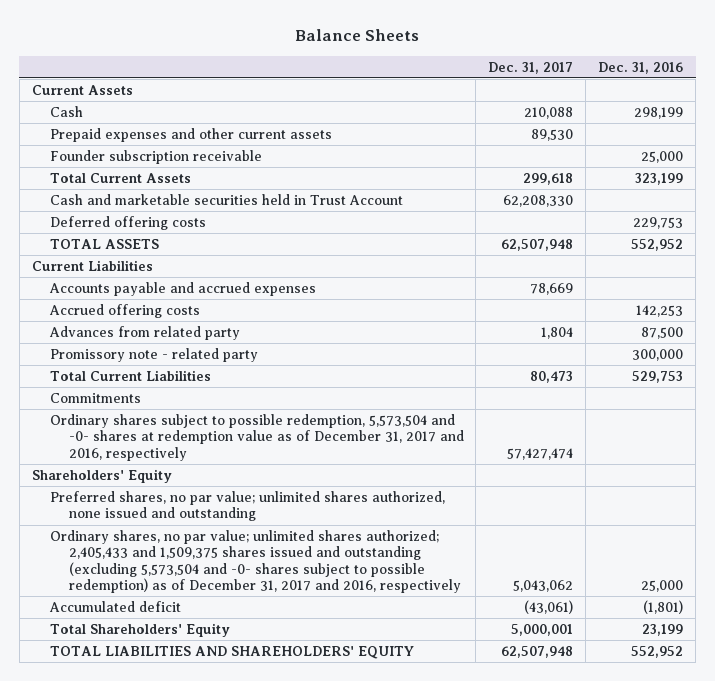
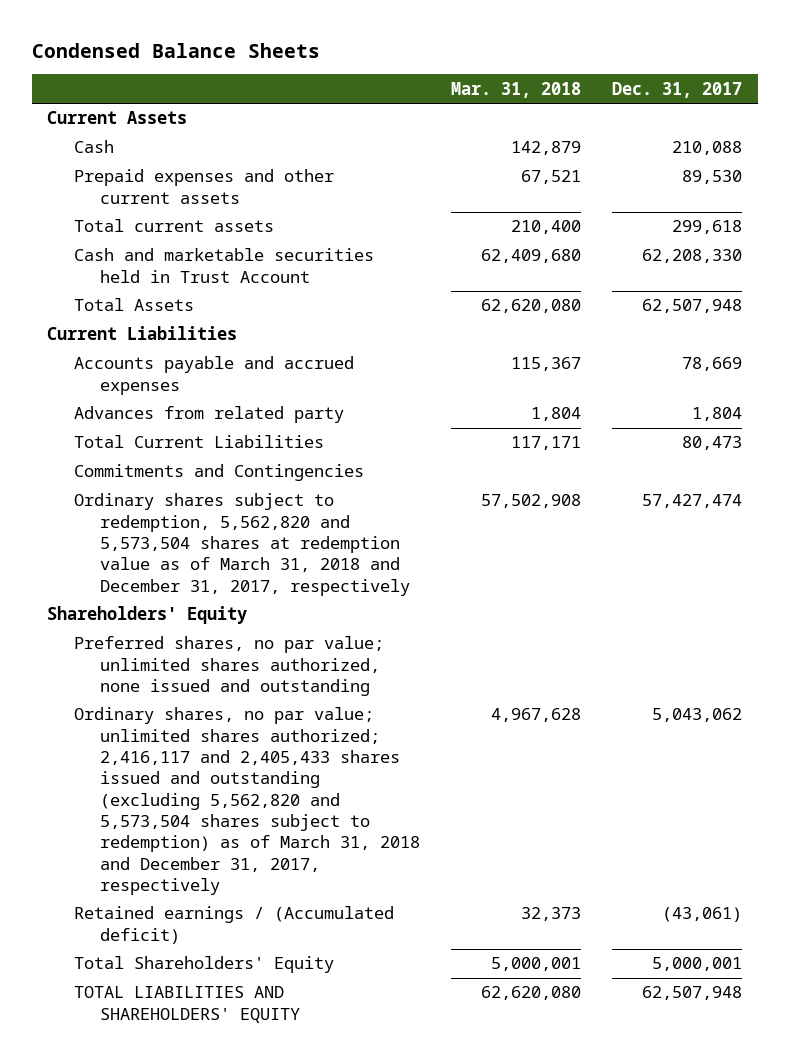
[295,29,420,42] Balance Sheets -> [31,42,320,58] Condensed Balance Sheets
[598,61,684,74] Dec. 31, 2016 -> none
none -> [451,81,582,98] Mar. 31, 2018
[50,150,263,165] Founder subscription receivable -> none
[50,173,192,184] Total Current Assets -> [73,219,274,233] Total current assets
[50,216,207,231] Deferred offering costs -> none
[50,239,160,250] TOTAL ASSETS -> [73,298,194,312] Total Assets
[49,304,201,319] Accrued offering costs -> none
[50,348,259,363] Promissory note - related party -> none
[50,393,142,404] Commitments -> [73,464,364,482] Commitments and Contingencies
[50,414,464,461] Ordinary shares subject to possible redemption, 5,573,504 and -0- shares at redemption value as of December 31, 2017 and 2016, respectively -> [73,493,411,596] Ordinary shares subject to redemption, 5,562,820 and 5,573,504 shares at redemption value as of March 31, 2018 and December 31, 2017, respectively
[50,530,461,594] Ordinary shares, no par value; unlimited shares authorized; 2,405,433 and 1,509,375 shares issued and outstanding (excluding 5,573,504 and -0- shares subject to possible redemption) as of December 31, 2017 and 2016, respectively -> [73,707,421,896] Ordinary shares, no par value; unlimited shares authorized; 2,416,117 and 2,405,433 shares issued and outstanding (excluding 5,562,820 and 5,573,504 shares subject to redemption) as of March 31, 2018 and December 31, 2017, respectively
[49,601,182,613] Accumulated deficit -> [73,906,394,944] Retained earnings / (Accumulated deficit)

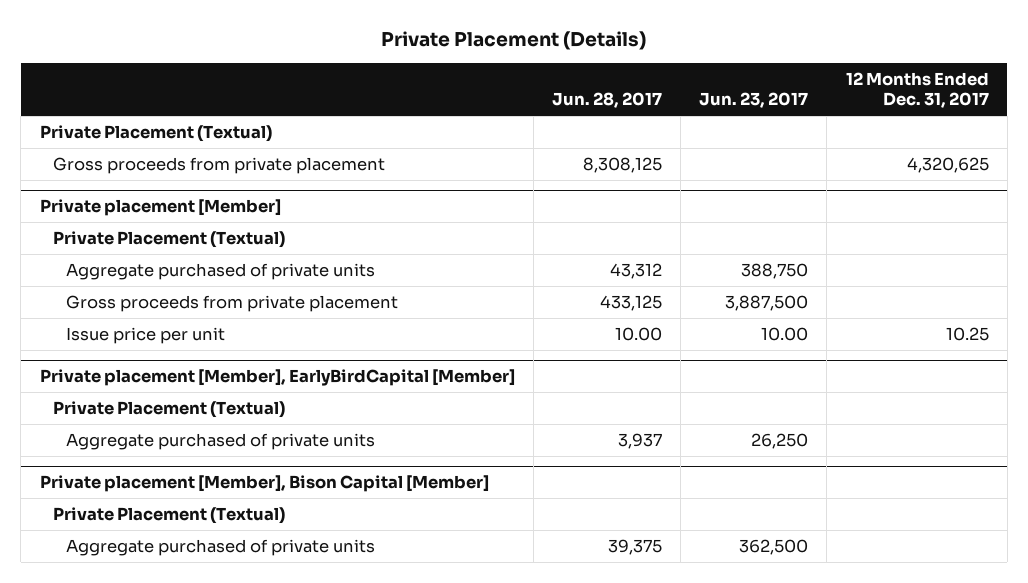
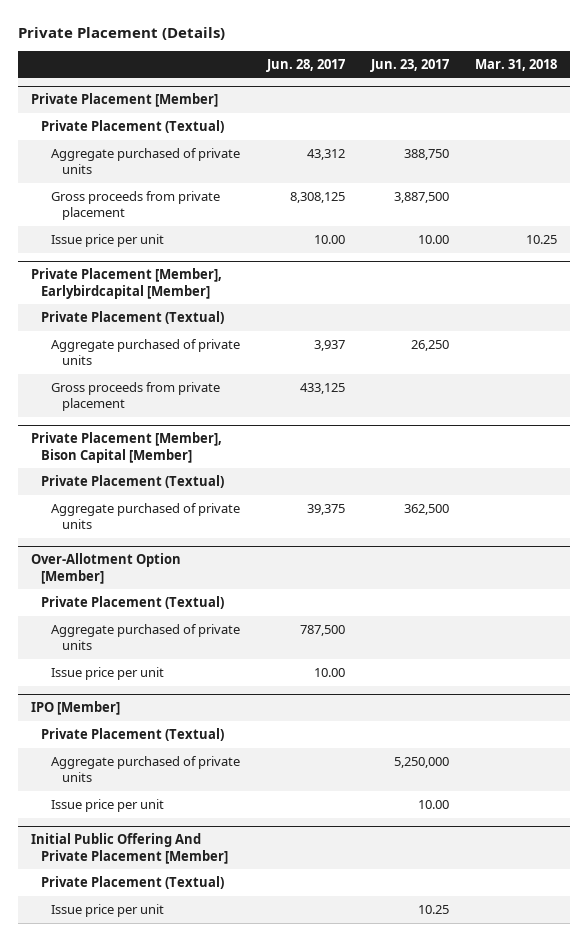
[845,71,989,109] 12 Months Ended Dec. 31, 2017 -> none
none -> [475,58,558,71] Mar. 31, 2018
[39,124,272,142] Private Placement (Textual) -> none
[53,156,386,174] Gross proceeds from private placement -> none
[39,199,281,217] Private placement [Member] -> [30,93,218,108] Private Placement [Member]
[599,294,662,311] 433,125 -> [289,191,345,203] 8,308,125
[39,369,515,387] Private placement [Member], EarlyBirdCapital [Member] -> [30,268,222,299] Private Placement [Member], Earlybirdcapital [Member]
none -> [51,381,221,412] Gross proceeds from private placement
[39,475,489,493] Private placement [Member], Bison Capital [Member] -> [30,432,222,463] Private Placement [Member], Bison Capital [Member]
none -> [30,553,181,584] Over-Allotment Option [Member]
none -> [41,595,225,609] Private Placement (Textual)
none -> [51,623,241,651] Aggregate purchased of private units
none -> [51,666,165,680] Issue price per unit
none -> [30,701,120,716] IPO [Member]
none -> [41,727,225,741] Private Placement (Textual)
none -> [51,755,241,783] Aggregate purchased of private units
none -> [51,798,165,812] Issue price per unit
none -> [30,833,229,864] Initial Public Offering And Private Placement [Member]
none -> [41,875,225,889] Private Placement (Textual)
none -> [51,903,165,917] Issue price per unit

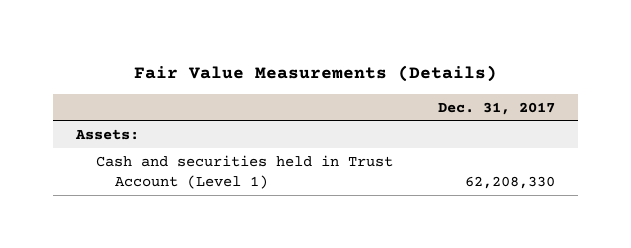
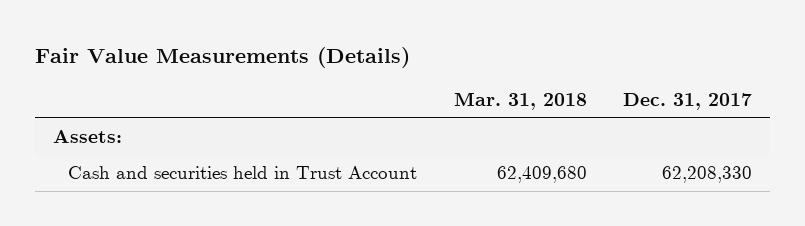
none -> [453,91,587,110] Mar. 31, 2018
[95,154,393,190] Cash and securities held in Trust Account (Level 1) -> [68,166,418,180] Cash and securities held in Trust Account

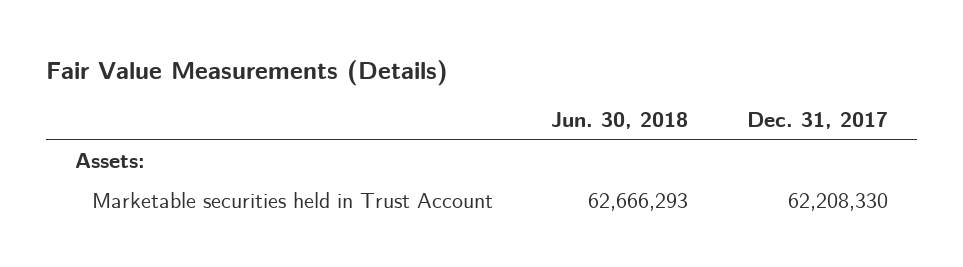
[453,91,587,110] Mar. 31, 2018 -> none
none -> [551,112,689,130] Jun. 30, 2018
[68,166,418,180] Cash and securities held in Trust Account -> [91,192,493,209] Marketable securities held in Trust Account

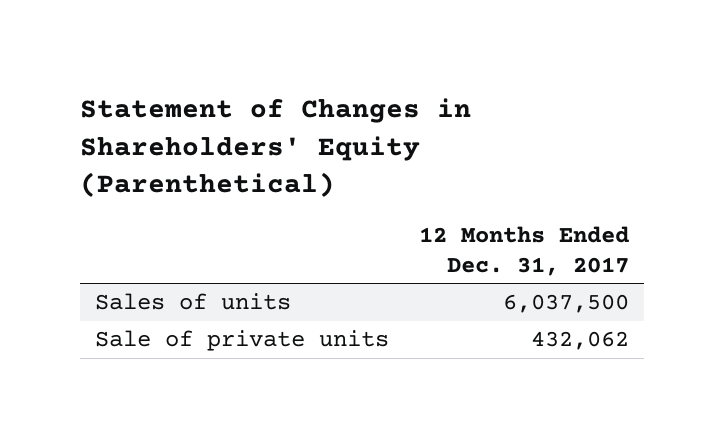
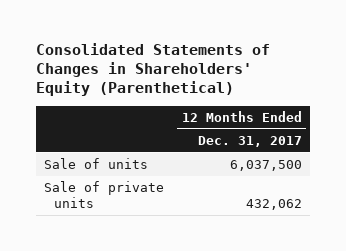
[79,98,471,198] Statement of Changes in Shareholders' Equity (Parenthetical) -> [35,42,270,97] Consolidated Statements of Changes in Shareholders' Equity (Parenthetical)
[94,293,291,311] Sales of units -> [44,158,149,170] Sale of units

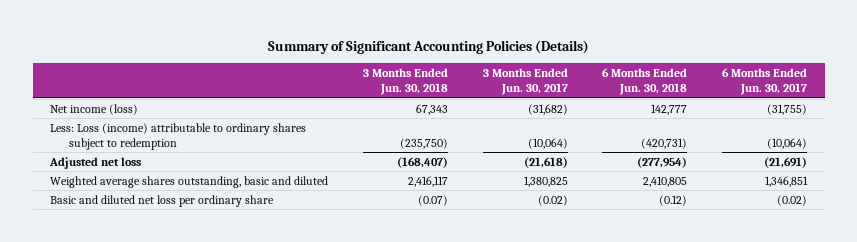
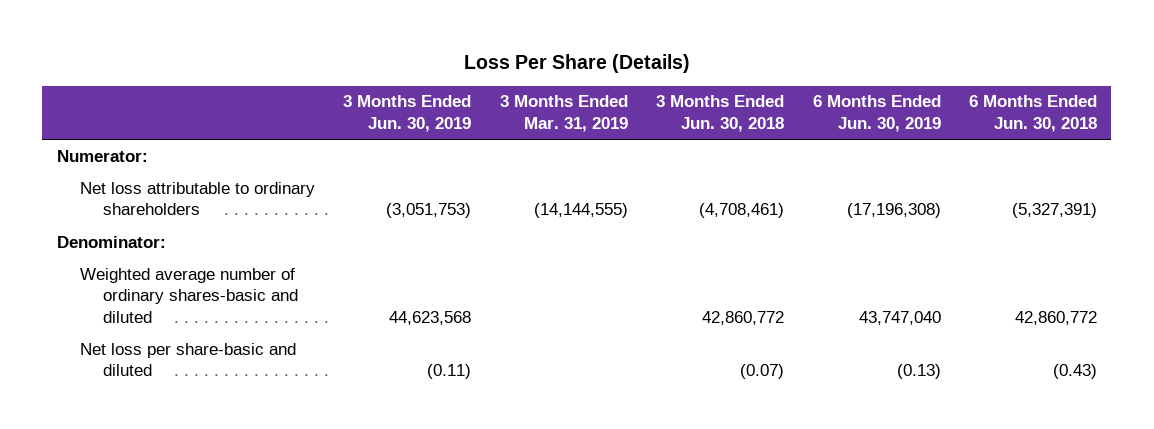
[267,40,589,55] Summary of Significant Accounting Policies (Details) -> [463,53,690,73] Loss Per Share (Details)
[482,67,568,96] 3 Months Ended Jun. 30, 2017 -> none
[722,67,808,96] 6 Months Ended Jun. 30, 2017 -> none
none -> [343,95,472,133] 3 Months Ended Jun. 30, 2019
none -> [499,95,628,133] 3 Months Ended Mar. 31, 2019
none -> [812,95,941,133] 6 Months Ended Jun. 30, 2019
[49,122,306,150] Less: Loss (income) attributable to ordinary shares subject to redemption -> none
[48,156,141,169] Adjusted net loss -> none
none -> [56,149,148,162] Numerator:
[49,103,138,115] Net income (loss) -> [79,181,315,216] Net loss attributable to ordinary shareholders
[415,103,448,115] 67,343 -> [699,203,785,219] (4,708,461)
[651,103,688,115] 142,777 -> [1012,203,1098,219] (5,327,391)
none -> [56,235,166,248] Denominator:
[49,175,328,188] Weighted average shares outstanding, basic and diluted -> [79,267,298,324] Weighted average number of ordinary shares-basic and diluted
[407,175,448,187] 2,416,117 -> [702,311,785,326] 42,860,772
[643,175,688,187] 2,410,805 -> [1015,311,1098,326] 42,860,772
[49,194,274,207] Basic and diluted net loss per ordinary share -> [79,342,296,377] Net loss per share-basic and diluted
[659,194,688,206] (0.12) -> [1053,364,1098,380] (0.43)

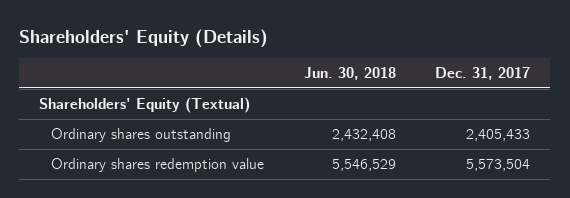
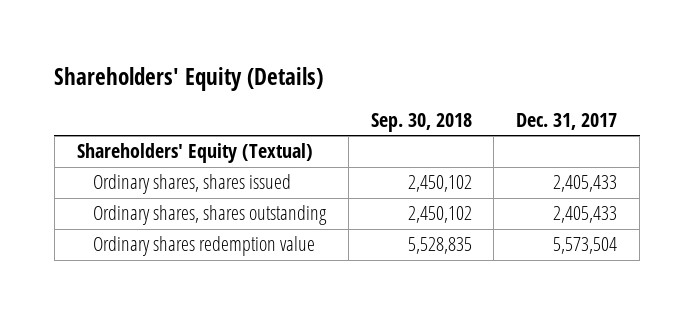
[303,66,396,80] Jun. 30, 2018 -> none
none -> [370,112,472,132] Sep. 30, 2018
none -> [93,174,292,195] Ordinary shares, shares issued
[50,128,231,143] Ordinary shares outstanding -> [93,205,328,226] Ordinary shares, shares outstanding

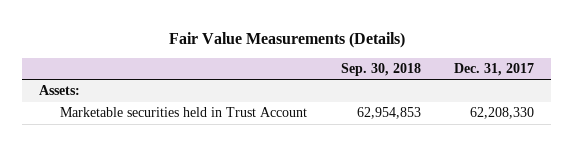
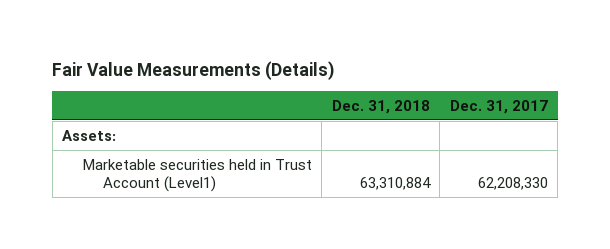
[340,63,421,77] Sep. 30, 2018 -> none
none -> [331,99,430,114] Dec. 31, 2018
[60,107,308,118] Marketable securities held in Trust Account -> [82,158,312,193] Marketable securities held in Trust Account (Level1)

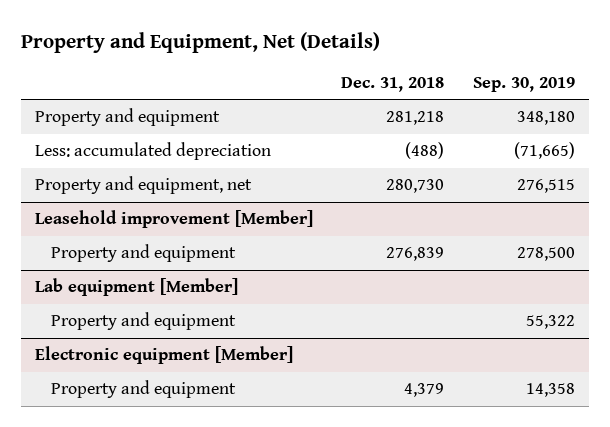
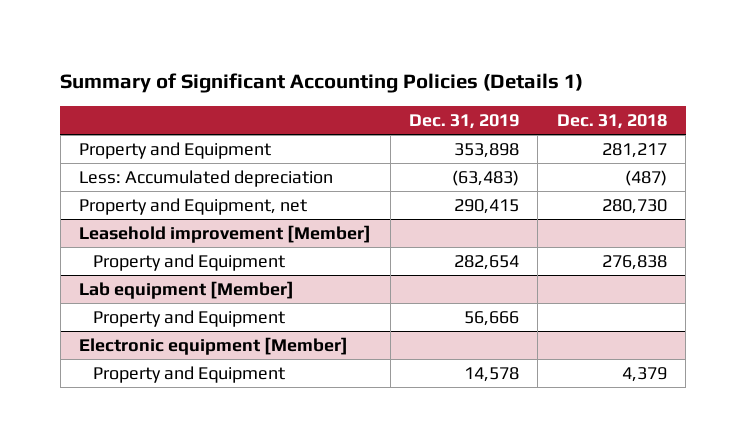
[20,31,380,53] Property and Equipment, Net (Details) -> [60,73,584,94] Summary of Significant Accounting Policies (Details 1)
[472,76,575,92] Sep. 30, 2019 -> none
none -> [409,113,520,129] Dec. 31, 2019
[34,108,220,127] Property and equipment -> [79,141,272,159] Property and Equipment
[386,111,445,126] 281,218 -> [601,142,667,158] 281,217
[34,142,271,161] Less: accumulated depreciation -> [79,169,334,187] Less: Accumulated depreciation
[405,142,445,160] (488) -> [624,169,667,186] (487)
[34,176,252,195] Property and equipment, net -> [79,197,308,215] Property and Equipment, net
[50,244,236,263] Property and equipment -> [92,253,285,271] Property and Equipment
[386,247,445,262] 276,839 -> [601,254,667,270] 276,838
[50,312,236,331] Property and equipment -> [92,309,285,327] Property and Equipment
[50,380,236,399] Property and equipment -> [92,365,285,383] Property and Equipment

